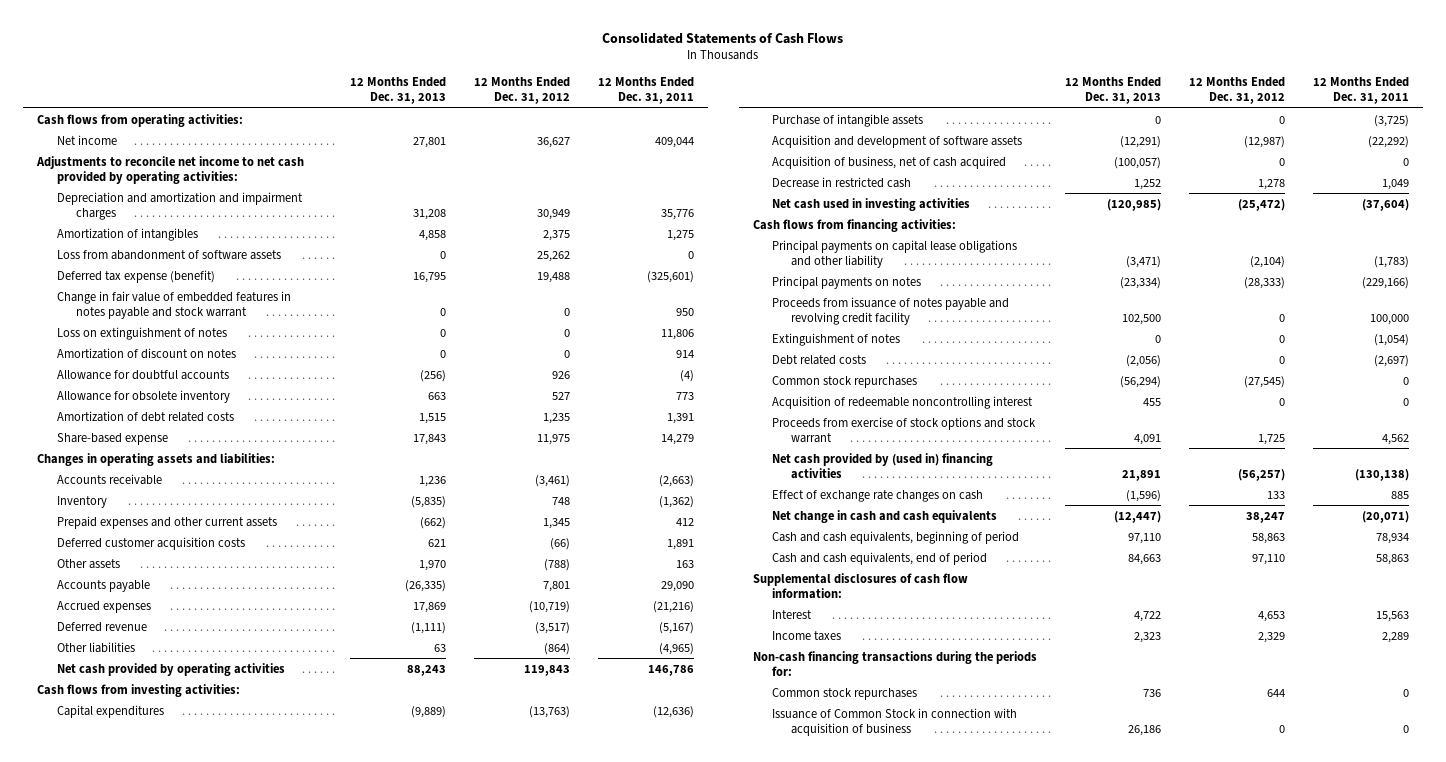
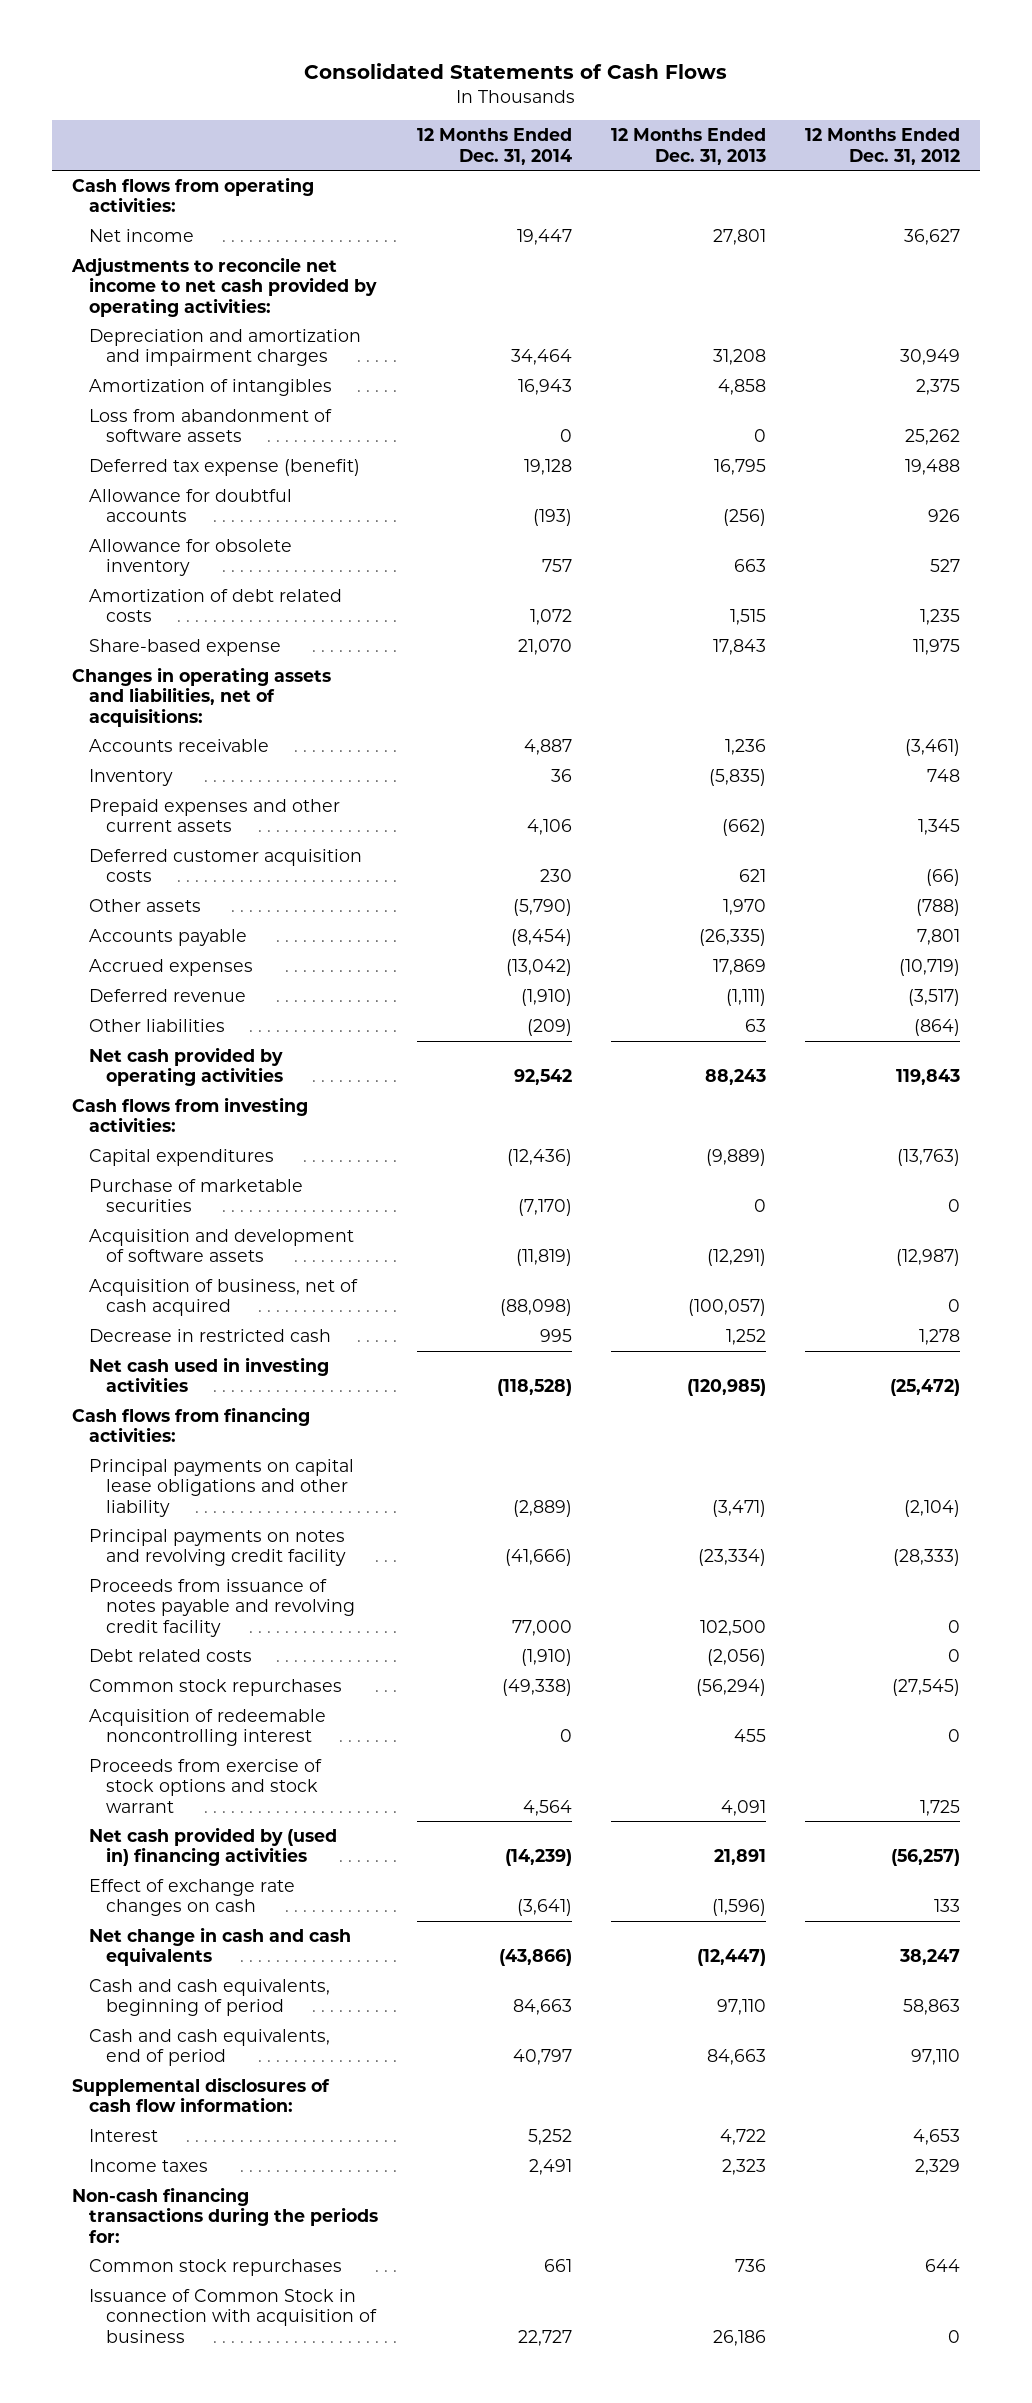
[597,77,694,105] 12 Months Ended Dec. 31, 2011 -> none
none -> [417,128,573,165] 12 Months Ended Dec. 31, 2014
[56,290,291,319] Change in fair value of embedded features in notes payable and stock warrant -> none
[56,326,227,340] Loss on extinguishment of notes -> none
[56,347,236,359] Amortization of discount on notes -> none
[37,452,276,466] Changes in operating assets and liabilities: -> [71,666,331,727] Changes in operating assets and liabilities, net of acquisitions:
[771,113,923,127] Purchase of intangible assets -> none
none -> [88,1178,303,1213] Purchase of marketable securities
[771,275,921,289] Principal payments on notes -> [88,1528,347,1567] Principal payments on notes and revolving credit facility
[771,332,900,346] Extinguishment of notes -> none

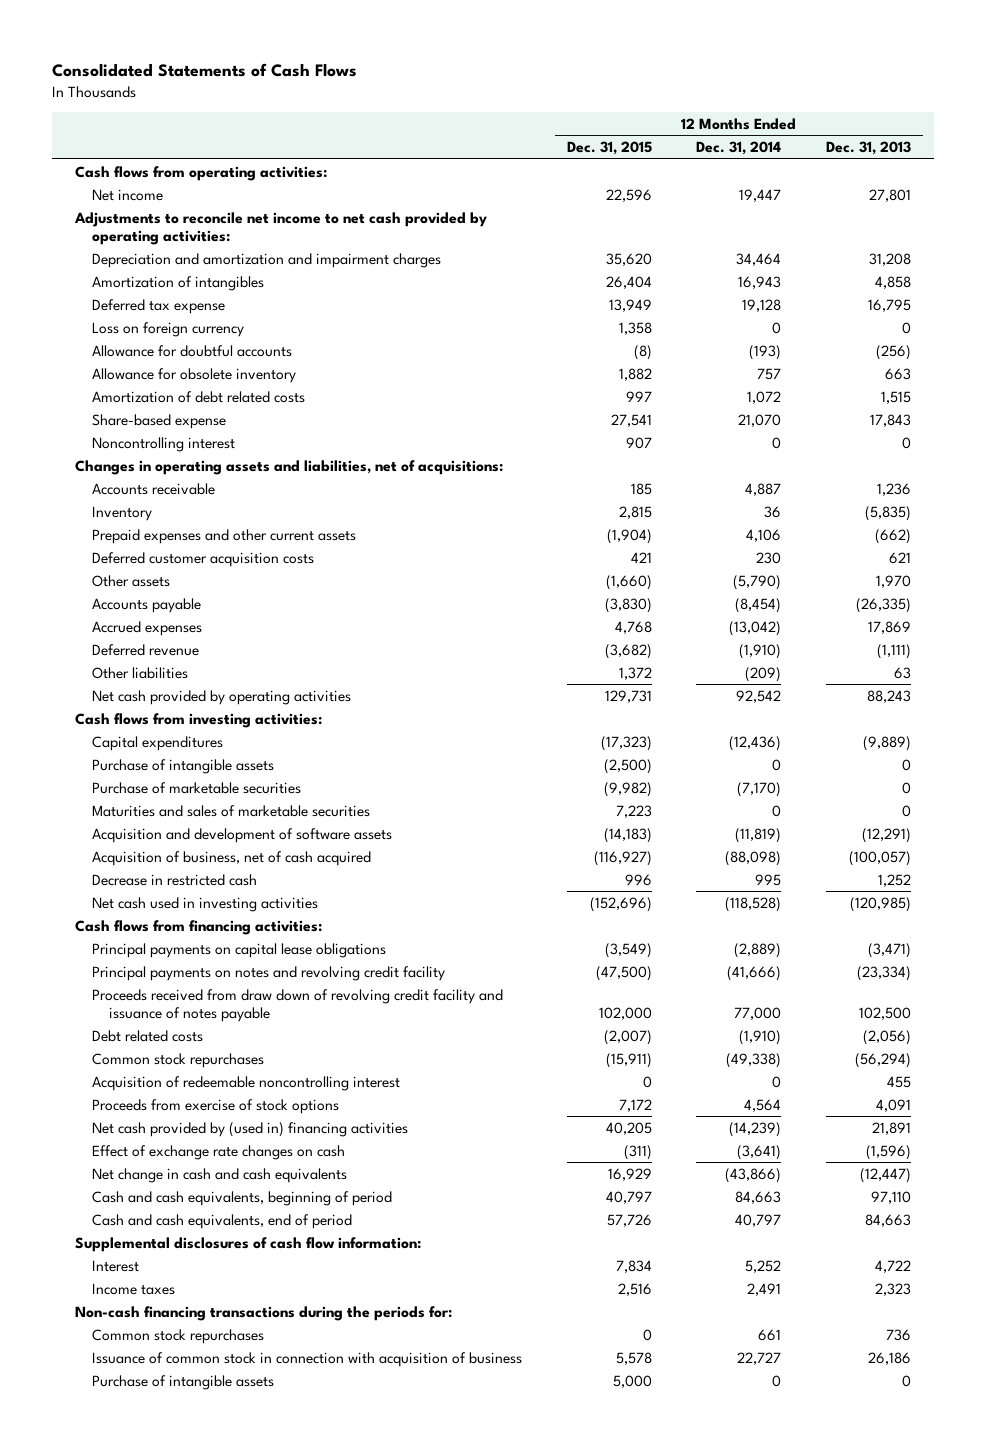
[805,128,961,165] 12 Months Ended Dec. 31, 2012 -> none
none -> [566,141,652,156] Dec. 31, 2015
[88,408,332,443] Loss from abandonment of software assets -> none
[88,458,360,476] Deferred tax expense (benefit) -> [91,298,225,314] Deferred tax expense
none -> [91,321,244,337] Loss on foreign currency
none -> [91,436,235,452] Noncontrolling interest
none -> [91,758,274,774] Purchase of intangible assets
none -> [91,804,370,817] Maturities and sales of marketable securities
[88,1458,354,1517] Principal payments on capital lease obligations and other liability -> [91,942,386,958] Principal payments on capital lease obligations
[88,1578,356,1637] Proceeds from issuance of notes payable and revolving credit facility -> [91,988,503,1022] Proceeds received from draw down of revolving credit facility and issuance of notes payable
[88,1758,322,1813] Proceeds from exercise of stock options and stock warrant -> [91,1098,339,1114] Proceeds from exercise of stock options
[88,2288,378,2343] Issuance of Common Stock in connection with acquisition of business -> [91,1351,522,1367] Issuance of common stock in connection with acquisition of business
none -> [91,1374,274,1390] Purchase of intangible assets

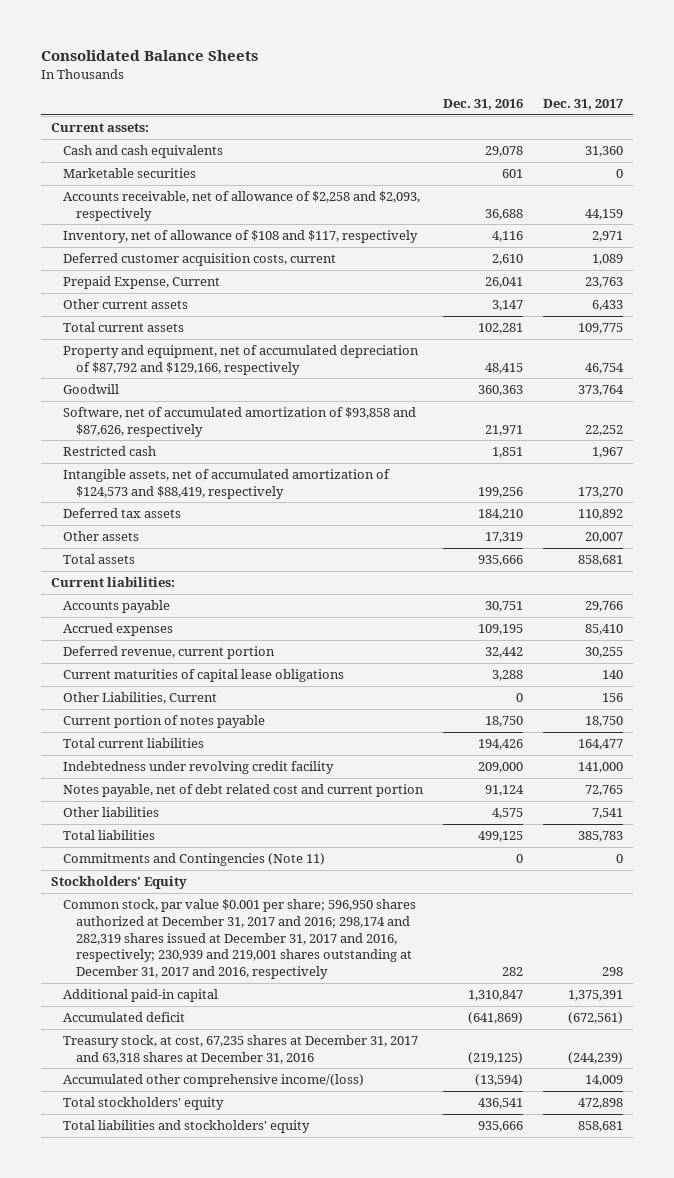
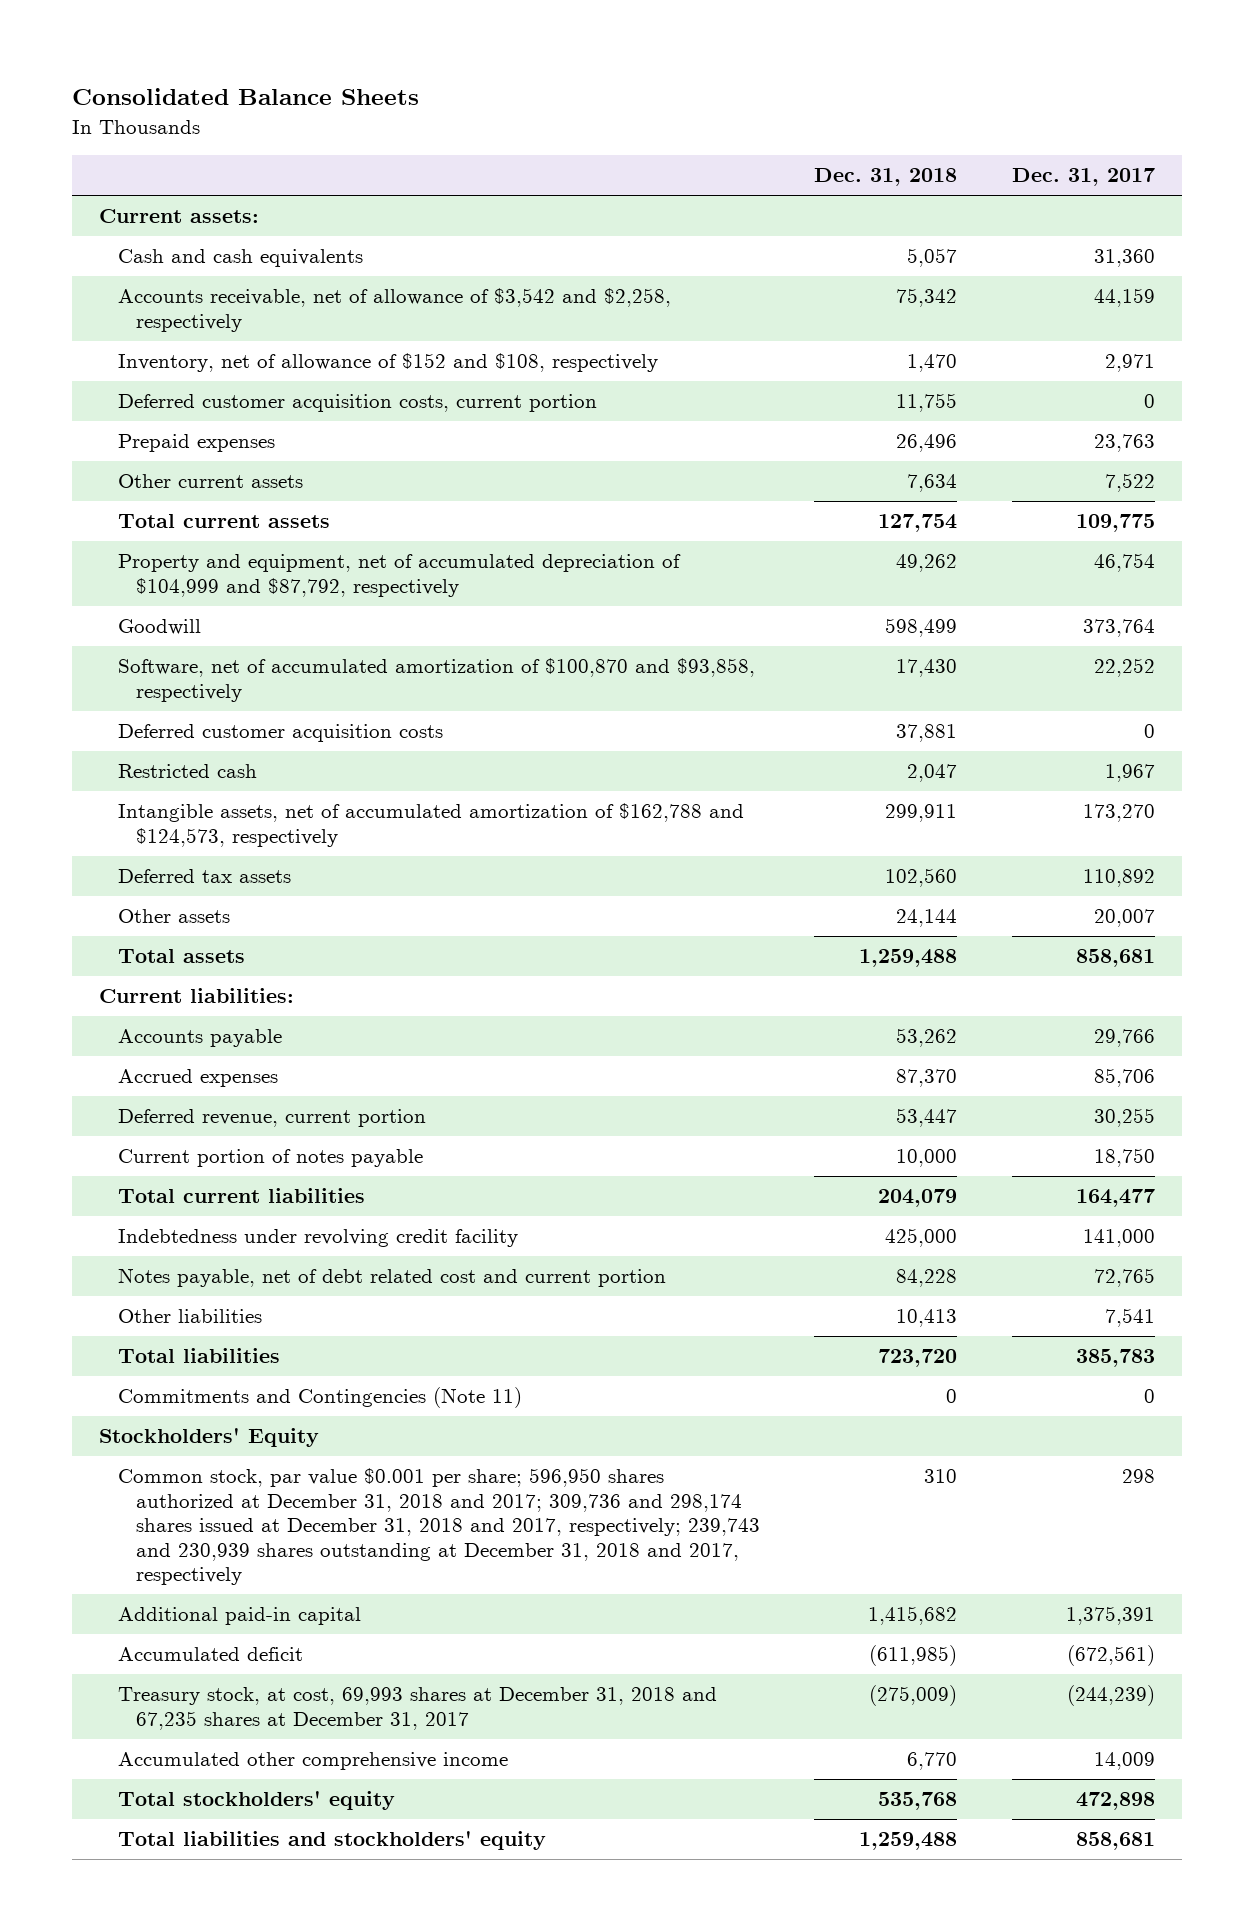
[443,99,524,111] Dec. 31, 2016 -> none
none -> [814,168,958,187] Dec. 31, 2018
[63,168,197,179] Marketable securities -> none
[63,191,421,221] Accounts receivable, net of allowance of $2,258 and $2,093, respectively -> [117,288,671,332] Accounts receivable, net of allowance of $3,542 and $2,258, respectively
[63,230,419,244] Inventory, net of allowance of $108 and $117, respectively -> [117,353,658,373] Inventory, net of allowance of $152 and $108, respectively
[63,253,337,267] Deferred customer acquisition costs, current -> [117,394,597,413] Deferred customer acquisition costs, current portion
[592,254,624,266] 1,089 -> [1143,394,1155,409] 0
[63,276,221,290] Prepaid Expense, Current -> [117,434,275,453] Prepaid expenses
[592,300,624,312] 6,433 -> [1104,473,1155,493] 7,522
[63,345,420,375] Property and equipment, net of accumulated depreciation of $87,792 and $129,166, respectively -> [117,554,681,597] Property and equipment, net of accumulated depreciation of $104,999 and $87,792, respectively
[63,407,417,437] Software, net of accumulated amortization of $93,858 and $87,626, respectively -> [117,658,755,702] Software, net of accumulated amortization of $100,870 and $93,858, respectively
none -> [117,724,443,743] Deferred customer acquisition costs
[63,469,391,499] Intangible assets, net of accumulated amortization of $124,573 and $88,419, respectively -> [117,803,744,847] Intangible assets, net of accumulated amortization of $162,788 and $124,573, respectively
[585,624,624,636] 85,410 -> [1093,1068,1155,1088] 85,706
[63,669,345,683] Current maturities of capital lease obligations -> none
[63,692,218,705] Other Liabilities, Current -> none
[63,899,417,980] Common stock, par value $0.001 per share; 596,950 shares authorized at December 31, 2017 and 2016; 298,174 and 282,319 shares issued at December 31, 2017 and 2016, respectively; 230,939 and 219,001 shares outstanding at December 31, 2017 and 2016, respectively -> [117,1468,761,1586] Common stock, par value $0.001 per share; 596,950 shares authorized at December 31, 2018 and 2017; 309,736 and 298,174 shares issued at December 31, 2018 and 2017, respectively; 239,743 and 230,939 shares outstanding at December 31, 2018 and 2017, respectively
[63,1035,419,1064] Treasury stock, at cost, 67,235 shares at December 31, 2017 and 63,318 shares at December 31, 2016 -> [117,1687,717,1730] Treasury stock, at cost, 69,993 shares at December 31, 2018 and 67,235 shares at December 31, 2017
[63,1074,365,1088] Accumulated other comprehensive income/(loss) -> [117,1752,508,1771] Accumulated other comprehensive income

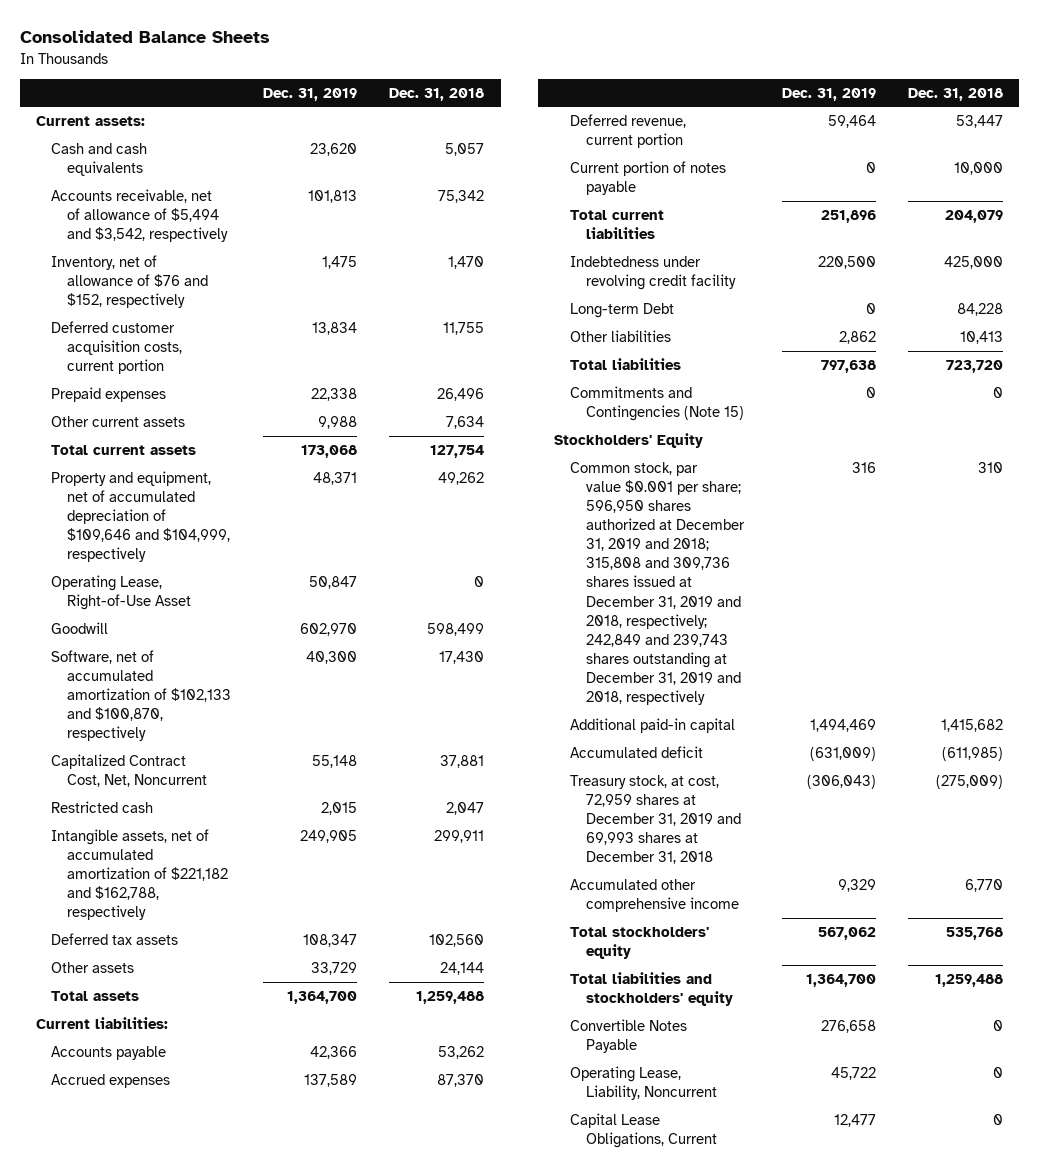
[1011,168,1155,187] Dec. 31, 2017 -> none
none -> [263,87,358,101] Dec. 31, 2019
[117,288,671,332] Accounts receivable, net of allowance of $3,542 and $2,258, respectively -> [51,188,229,243] Accounts receivable, net of allowance of $5,494 and $3,542, respectively
[117,353,658,373] Inventory, net of allowance of $152 and $108, respectively -> [51,254,209,309] Inventory, net of allowance of $76 and $152, respectively
[117,554,681,597] Property and equipment, net of accumulated depreciation of $104,999 and $87,792, respectively -> [51,470,231,563] Property and equipment, net of accumulated depreciation of $109,646 and $104,999, respectively
none -> [51,574,192,611] Operating Lease, Right-of-Use Asset
[117,658,755,702] Software, net of accumulated amortization of $100,870 and $93,858, respectively -> [51,649,232,742] Software, net of accumulated amortization of $102,133 and $100,870, respectively
[117,724,443,743] Deferred customer acquisition costs -> [51,753,208,788] Capitalized Contract Cost, Net, Noncurrent
[117,803,744,847] Intangible assets, net of accumulated amortization of $162,788 and $124,573, respectively -> [51,828,229,921] Intangible assets, net of accumulated amortization of $221,182 and $162,788, respectively
[117,1268,666,1288] Notes payable, net of debt related cost and current portion -> [570,302,675,318] Long-term Debt
[117,1387,522,1409] Commitments and Contingencies (Note 11) -> [570,385,745,422] Commitments and Contingencies (Note 15)
[117,1468,761,1586] Common stock, par value $0.001 per share; 596,950 shares authorized at December 31, 2018 and 2017; 309,736 and 298,174 shares issued at December 31, 2018 and 2017, respectively; 239,743 and 230,939 shares outstanding at December 31, 2018 and 2017, respectively -> [570,461,746,706] Common stock, par value $0.001 per share; 596,950 shares authorized at December 31, 2019 and 2018; 315,808 and 309,736 shares issued at December 31, 2019 and 2018, respectively; 242,849 and 239,743 shares outstanding at December 31, 2019 and 2018, respectively
[117,1687,717,1730] Treasury stock, at cost, 69,993 shares at December 31, 2018 and 67,235 shares at December 31, 2017 -> [570,774,742,865] Treasury stock, at cost, 72,959 shares at December 31, 2019 and 69,993 shares at December 31, 2018
none -> [570,1018,688,1054] Convertible Notes Payable
none -> [570,1065,718,1101] Operating Lease, Liability, Noncurrent
none -> [570,1112,718,1149] Capital Lease Obligations, Current

